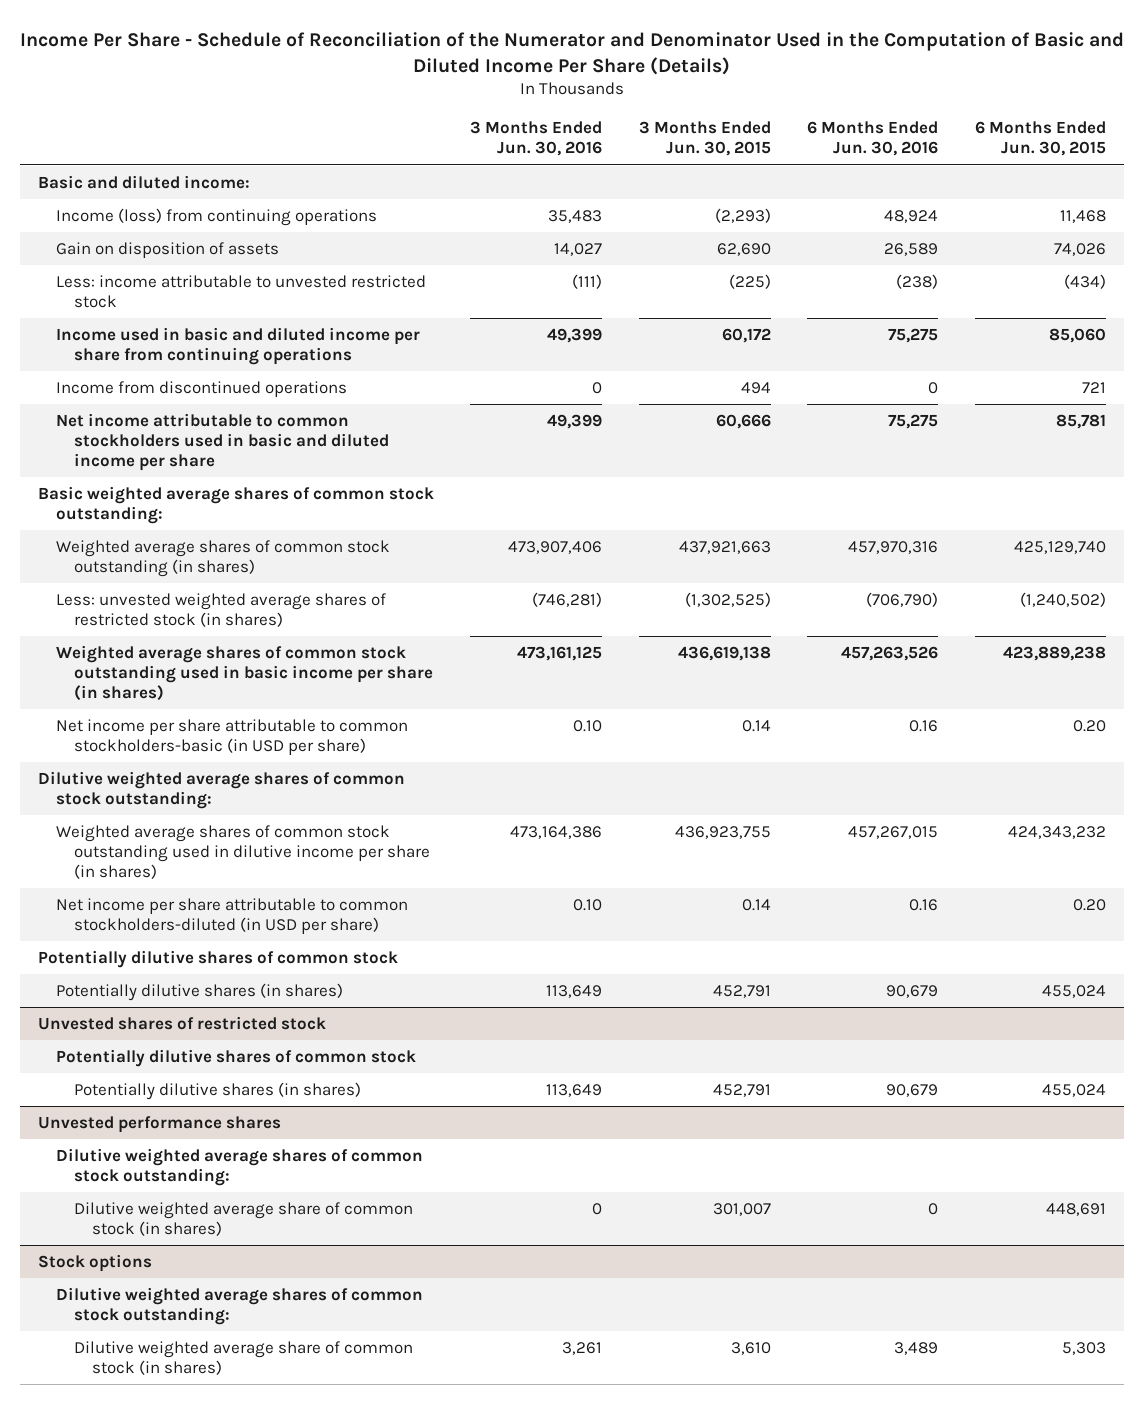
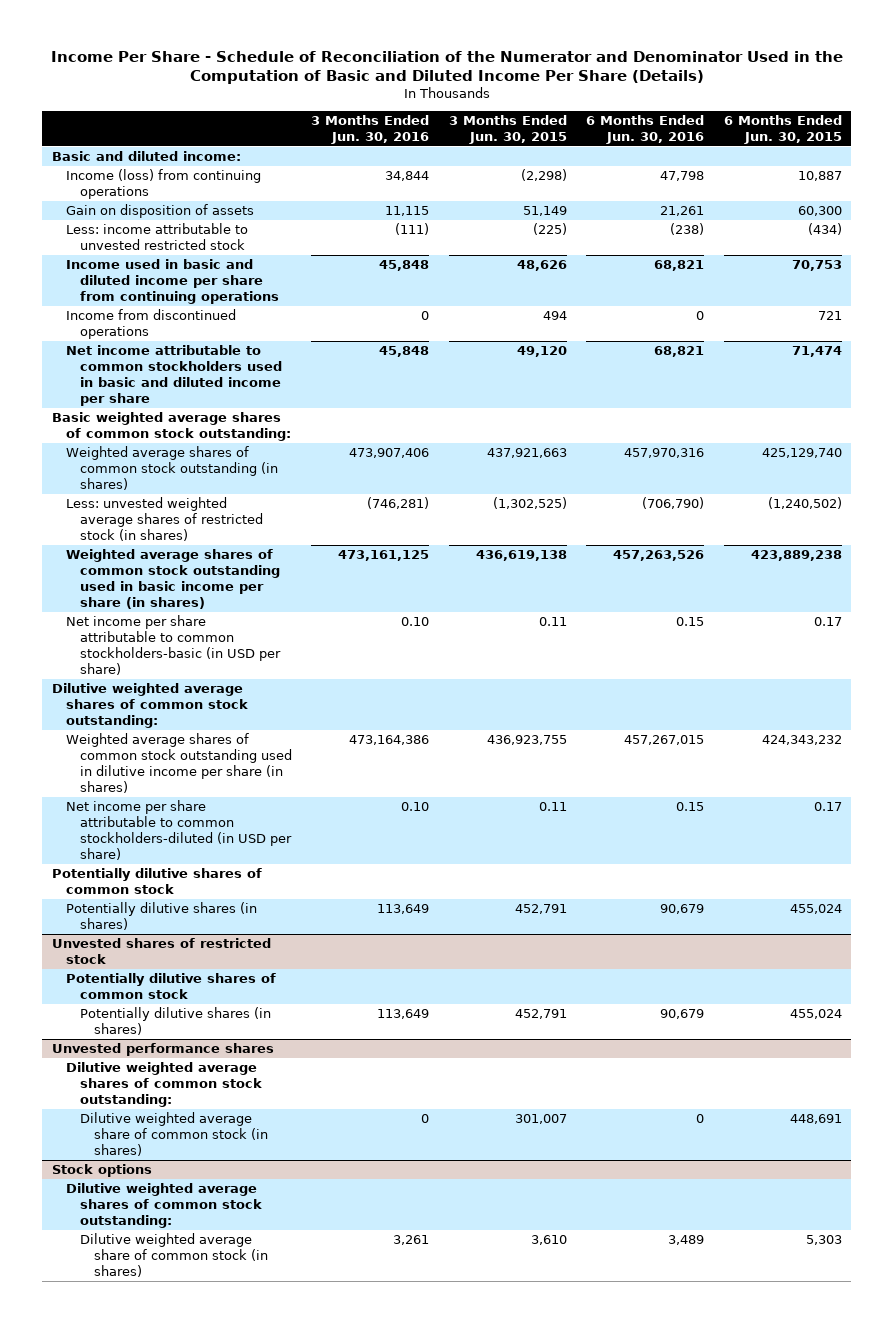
[548,209,603,223] 35,483 -> [385,171,430,182] 34,844
[714,207,771,223] (2,293) -> [520,169,567,182] (2,298)
[884,209,939,223] 48,924 -> [660,171,705,182] 47,798
[1059,209,1106,223] 11,468 -> [797,171,842,182] 10,887
[554,242,603,256] 14,027 -> [385,206,430,217] 11,115
[716,242,771,256] 62,690 -> [522,206,567,217] 51,149
[884,242,939,256] 26,589 -> [660,206,705,217] 21,261
[1053,242,1106,256] 74,026 -> [797,206,842,217] 60,300
[547,327,603,343] 49,399 -> [379,260,430,272] 45,848
[721,327,771,343] 60,172 -> [516,260,567,272] 48,626
[888,327,939,343] 75,275 -> [654,260,705,272] 68,821
[1048,327,1106,343] 85,060 -> [791,260,842,272] 70,753
[547,413,603,429] 49,399 -> [379,346,430,358] 45,848
[715,413,771,429] 60,666 -> [516,346,567,358] 49,120
[888,413,939,429] 75,275 -> [654,346,705,358] 68,821
[1055,413,1106,429] 85,781 -> [791,346,842,358] 71,474
[741,719,771,732] 0.14 -> [538,617,567,627] 0.11
[909,719,939,732] 0.16 -> [676,617,705,627] 0.15
[1072,719,1106,732] 0.20 -> [813,617,842,627] 0.17
[741,898,771,911] 0.14 -> [538,802,567,812] 0.11
[909,898,939,911] 0.16 -> [676,802,705,812] 0.15
[1072,898,1106,911] 0.20 -> [813,802,842,812] 0.17

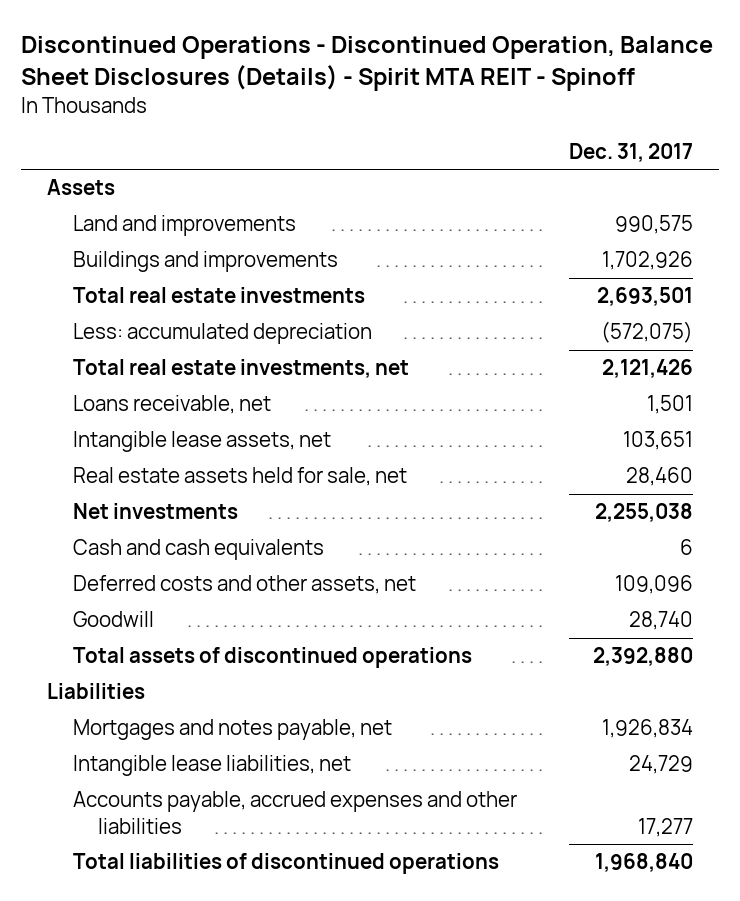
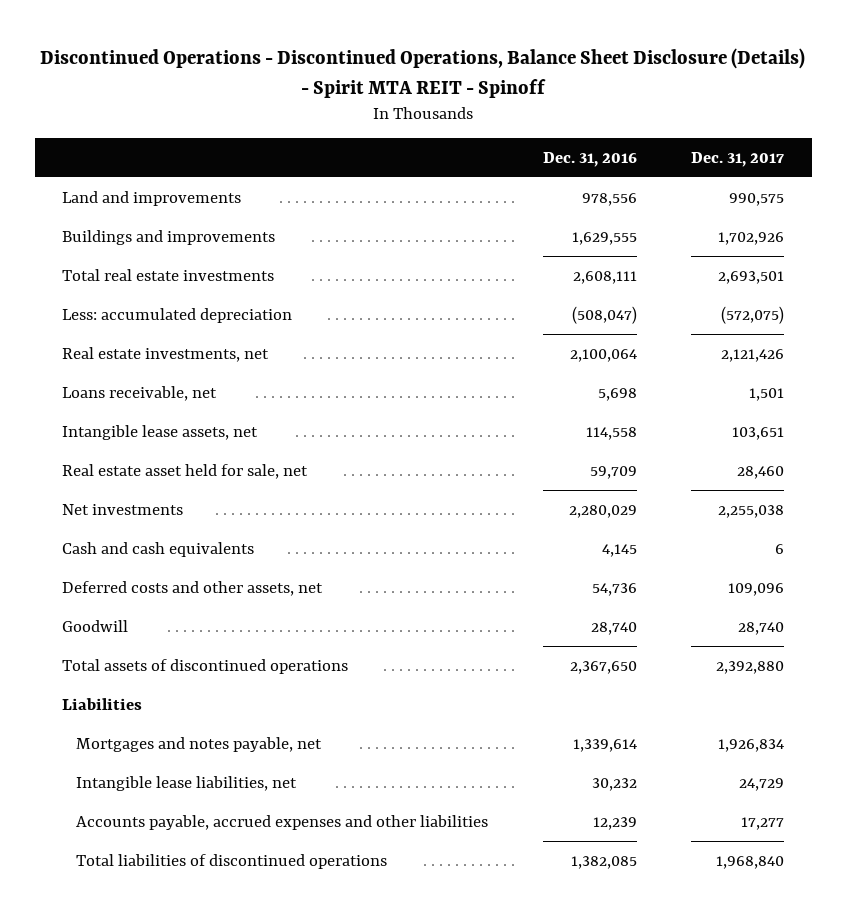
[21,36,714,92] Discontinued Operations - Discontinued Operation, Balance Sheet Disclosures (Details) - Spirit MTA REIT - Spinoff -> [40,48,806,98] Discontinued Operations - Discontinued Operations, Balance Sheet Disclosure (Details) - Spirit MTA REIT - Spinoff
none -> [542,151,637,167] Dec. 31, 2016
[47,179,116,196] Assets -> none
[72,359,409,379] Total real estate investments, net -> [62,346,270,362] Real estate investments, net
[72,467,407,487] Real estate assets held for sale, net -> [62,463,309,479] Real estate asset held for sale, net

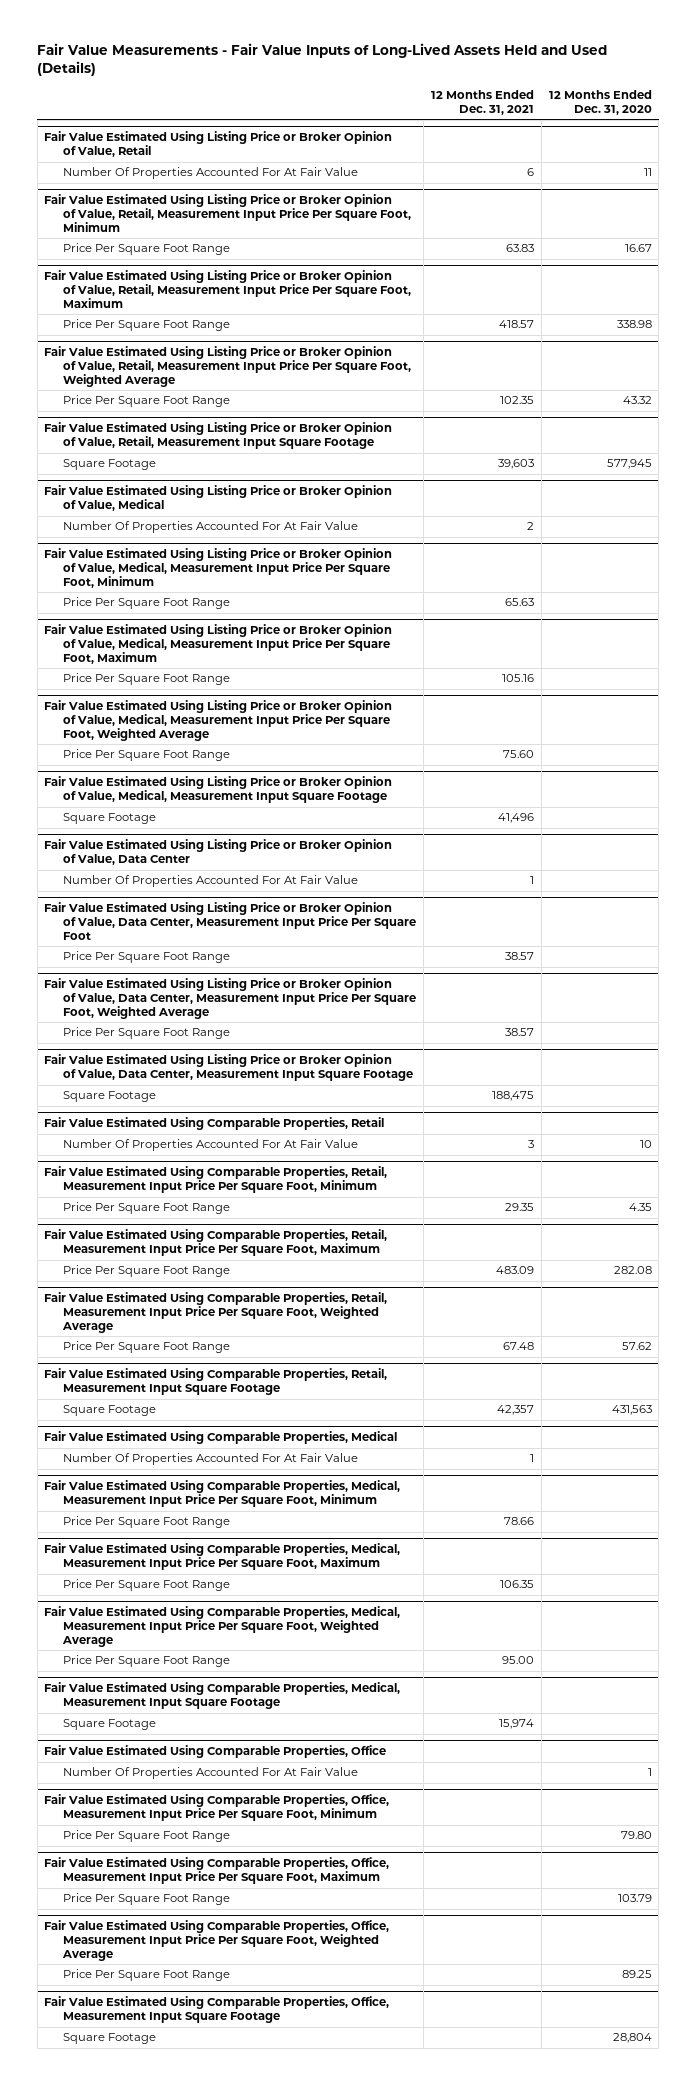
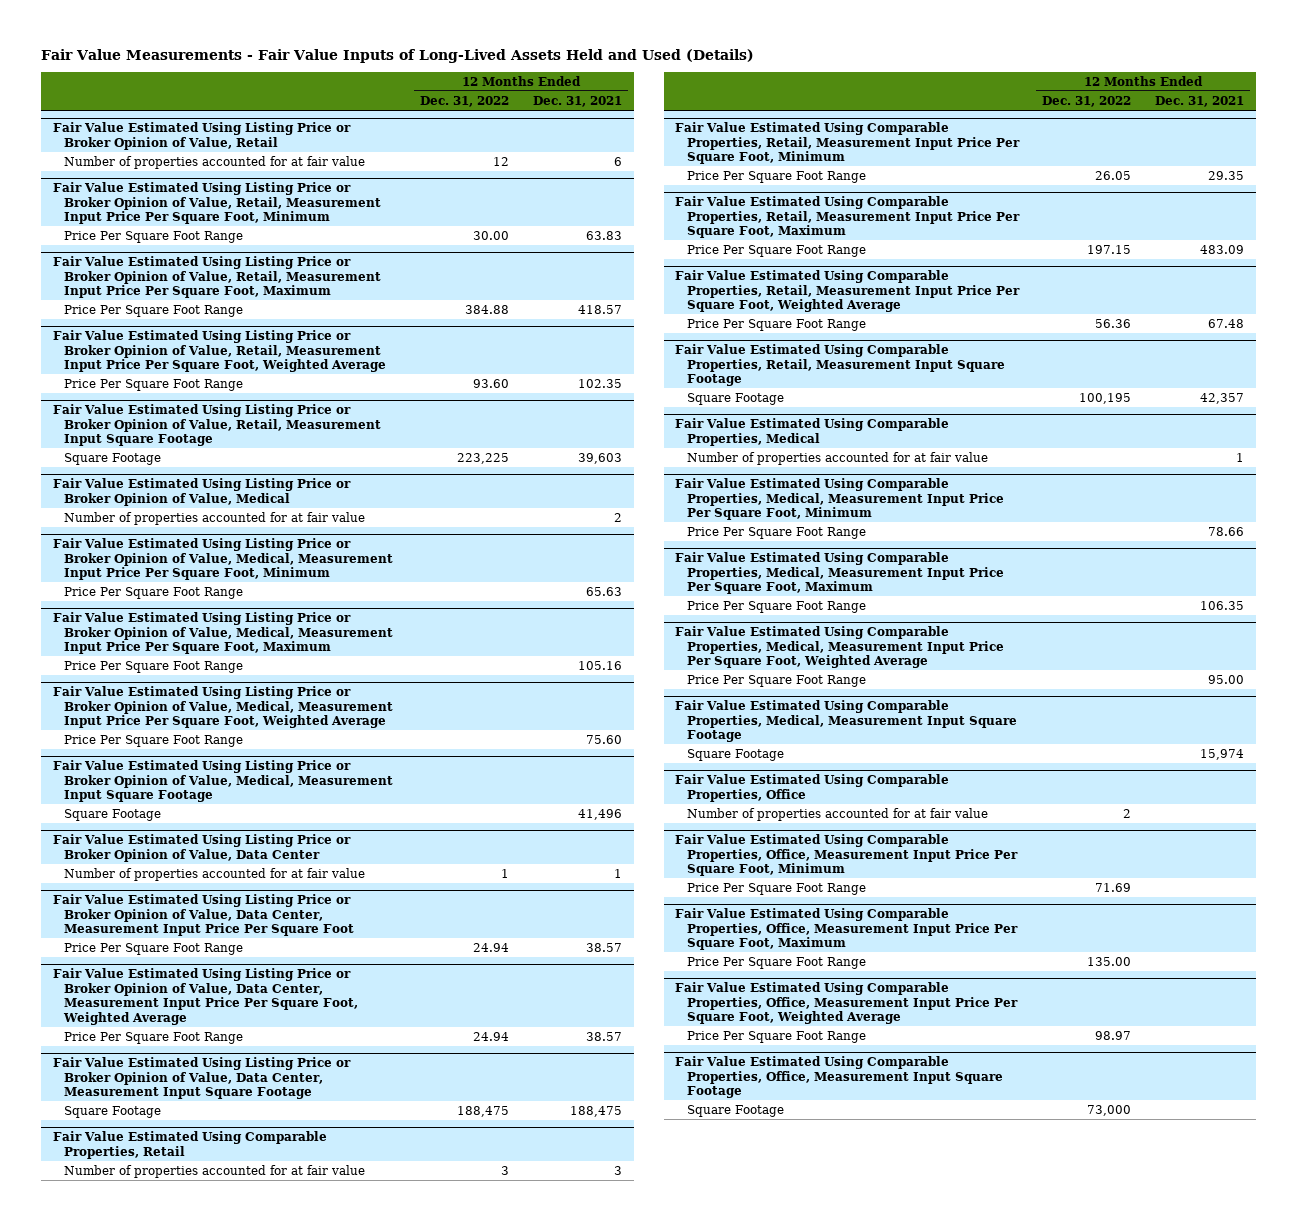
[548,89,652,115] 12 Months Ended Dec. 31, 2020 -> none
none -> [419,95,509,107] Dec. 31, 2022
[62,167,358,180] Number Of Properties Accounted For At Fair Value -> [64,155,366,169] Number of properties accounted for at fair value
[62,521,358,534] Number Of Properties Accounted For At Fair Value -> [64,511,366,525] Number of properties accounted for at fair value
[62,875,358,888] Number Of Properties Accounted For At Fair Value -> [64,867,366,881] Number of properties accounted for at fair value
[62,1139,358,1152] Number Of Properties Accounted For At Fair Value -> [64,1164,366,1178] Number of properties accounted for at fair value
[62,1453,358,1466] Number Of Properties Accounted For At Fair Value -> [686,451,988,465] Number of properties accounted for at fair value
[62,1767,358,1780] Number Of Properties Accounted For At Fair Value -> [686,807,988,821] Number of properties accounted for at fair value

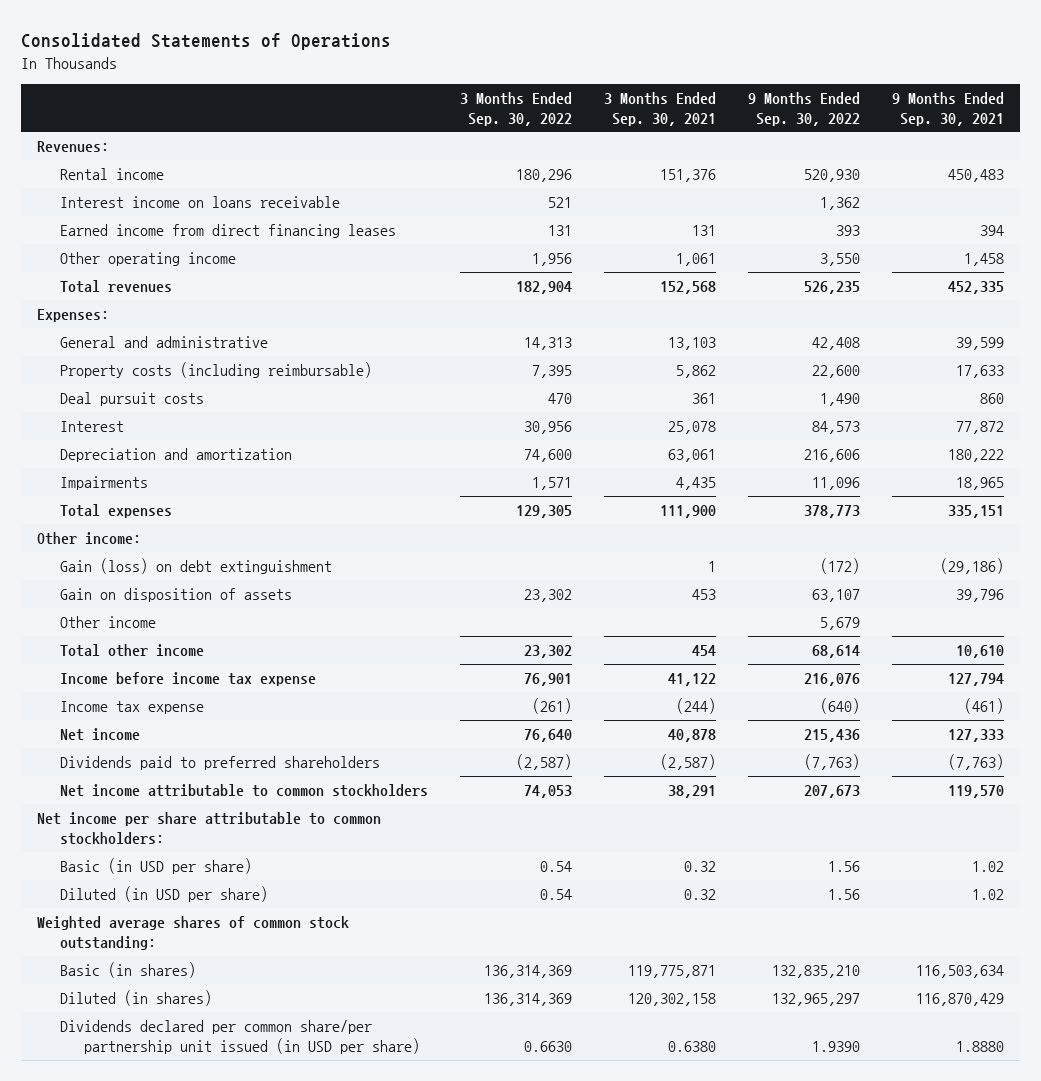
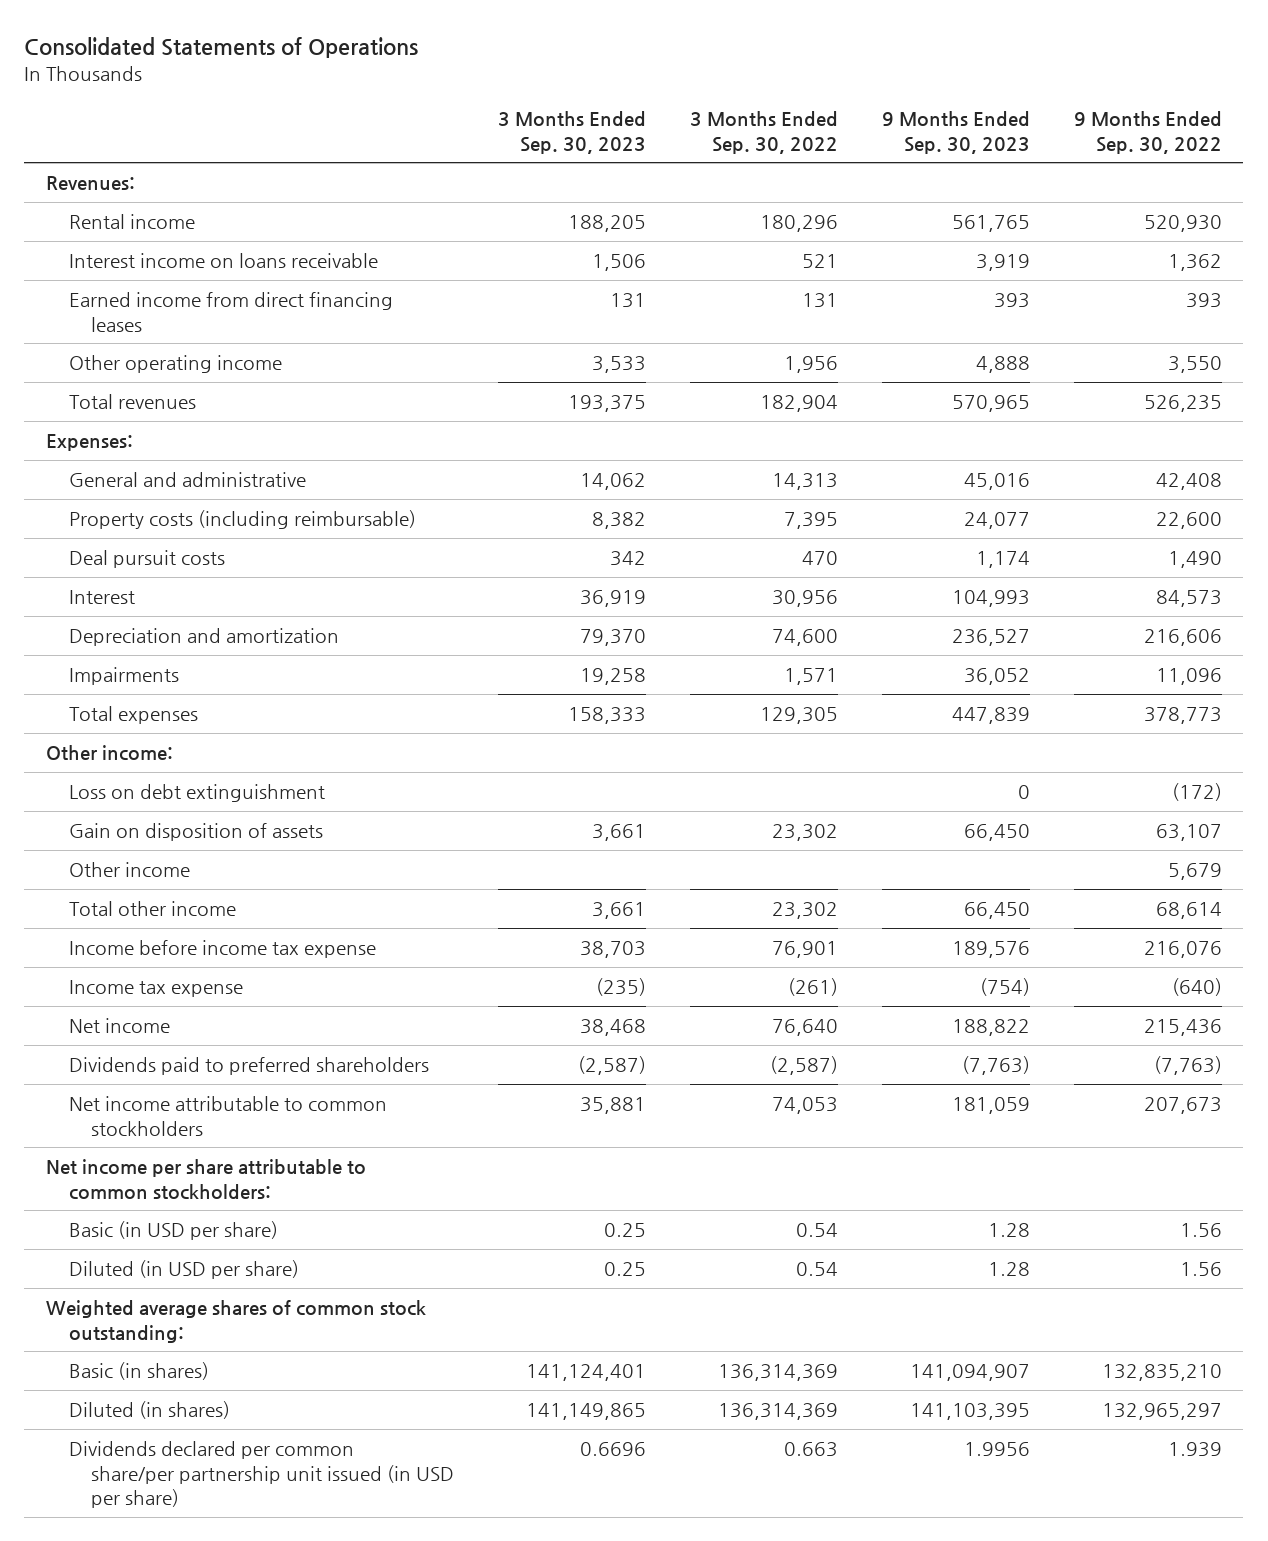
[604,91,717,126] 3 Months Ended Sep. 30, 2021 -> none
[892,91,1005,126] 9 Months Ended Sep. 30, 2021 -> none
none -> [498,111,647,154] 3 Months Ended Sep. 30, 2023
none -> [881,111,1030,154] 9 Months Ended Sep. 30, 2023
[60,557,333,574] Gain (loss) on debt extinguishment -> [68,784,325,803] Loss on debt extinguishment
[524,1040,573,1052] 0.6630 -> [783,1442,838,1458] 0.663
[812,1040,861,1052] 1.9390 -> [1167,1442,1222,1458] 1.939

